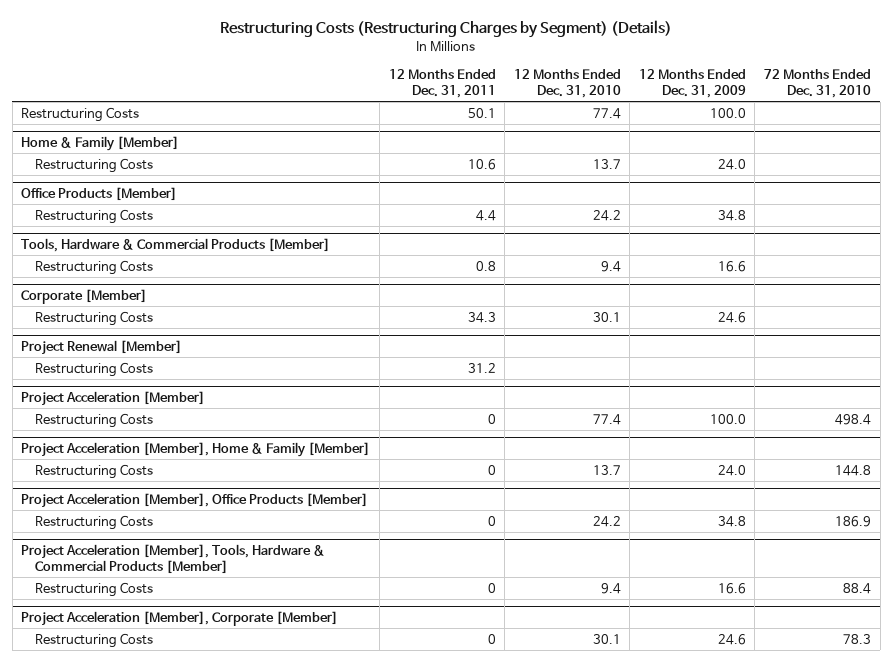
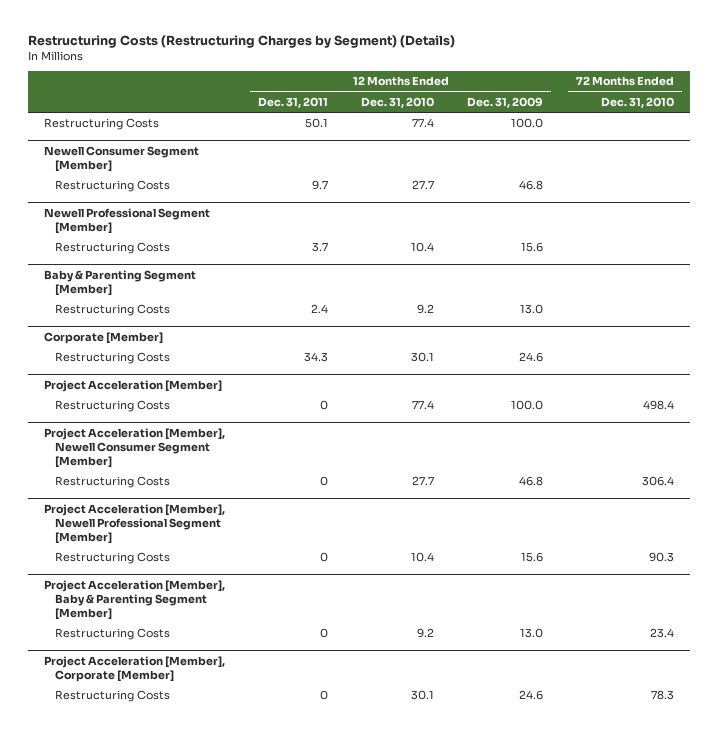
[21,136,180,152] Home & Family [Member] -> none
[21,187,178,202] Office Products [Member] -> none
[21,238,331,253] Tools, Hardware & Commercial Products [Member] -> none
none -> [44,146,200,172] Newell Consumer Segment [Member]
[467,158,496,170] 10.6 -> [312,180,329,191] 9.7
[592,158,621,169] 13.7 -> [412,180,435,190] 27.7
[717,158,746,170] 24.0 -> [519,180,544,191] 46.8
none -> [44,208,211,234] Newell Professional Segment [Member]
[475,209,496,221] 4.4 -> [312,242,329,253] 3.7
[592,209,621,221] 24.2 -> [411,242,435,253] 10.4
[717,209,746,221] 34.8 -> [521,242,544,253] 15.6
none -> [44,270,197,296] Baby & Parenting Segment [Member]
[475,260,496,271] 0.8 -> [311,304,329,314] 2.4
[600,260,621,272] 9.4 -> [417,304,435,315] 9.2
[717,260,746,272] 16.6 -> [520,304,544,315] 13.0
[21,340,183,356] Project Renewal [Member] -> none
[34,361,153,377] Restructuring Costs -> none
[21,442,371,458] Project Acceleration [Member], Home & Family [Member] -> none
[21,493,369,509] Project Acceleration [Member], Office Products [Member] -> none
[21,544,326,574] Project Acceleration [Member], Tools, Hardware & Commercial Products [Member] -> none
none -> [44,428,226,468] Project Acceleration [Member], Newell Consumer Segment [Member]
[592,464,621,475] 13.7 -> [412,476,435,486] 27.7
[717,464,746,476] 24.0 -> [519,476,544,487] 46.8
[835,464,872,476] 144.8 -> [642,476,675,487] 306.4
none -> [44,504,226,544] Project Acceleration [Member], Newell Professional Segment [Member]
[592,515,621,527] 24.2 -> [411,552,435,563] 10.4
[717,515,746,527] 34.8 -> [521,552,544,563] 15.6
[835,515,872,527] 186.9 -> [649,552,675,563] 90.3
none -> [44,580,226,620] Project Acceleration [Member], Baby & Parenting Segment [Member]
[600,582,621,594] 9.4 -> [417,628,435,639] 9.2
[717,582,746,594] 16.6 -> [520,628,544,639] 13.0
[843,582,872,594] 88.4 -> [650,628,675,639] 23.4

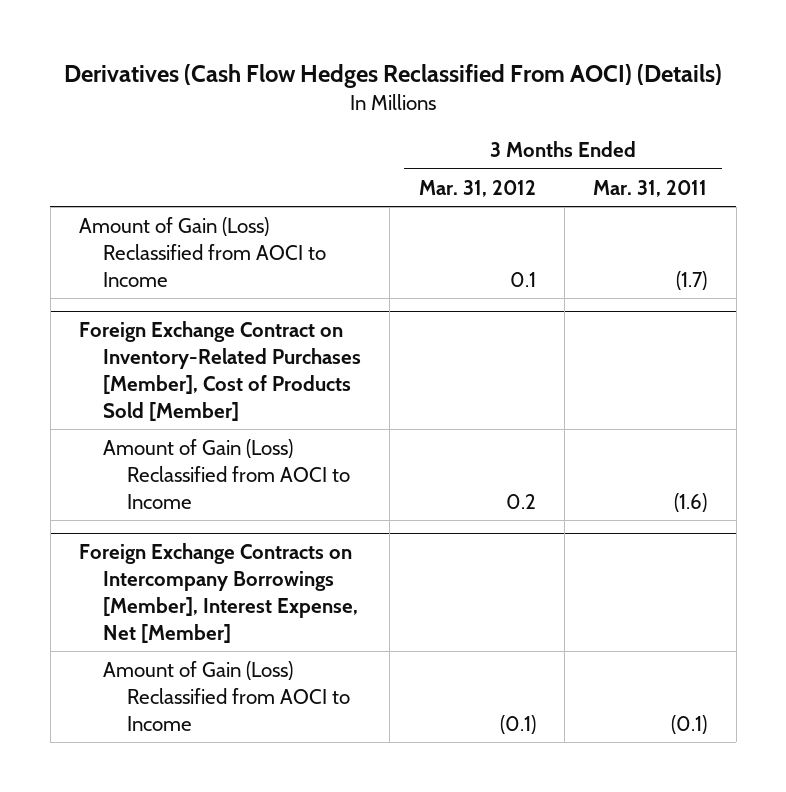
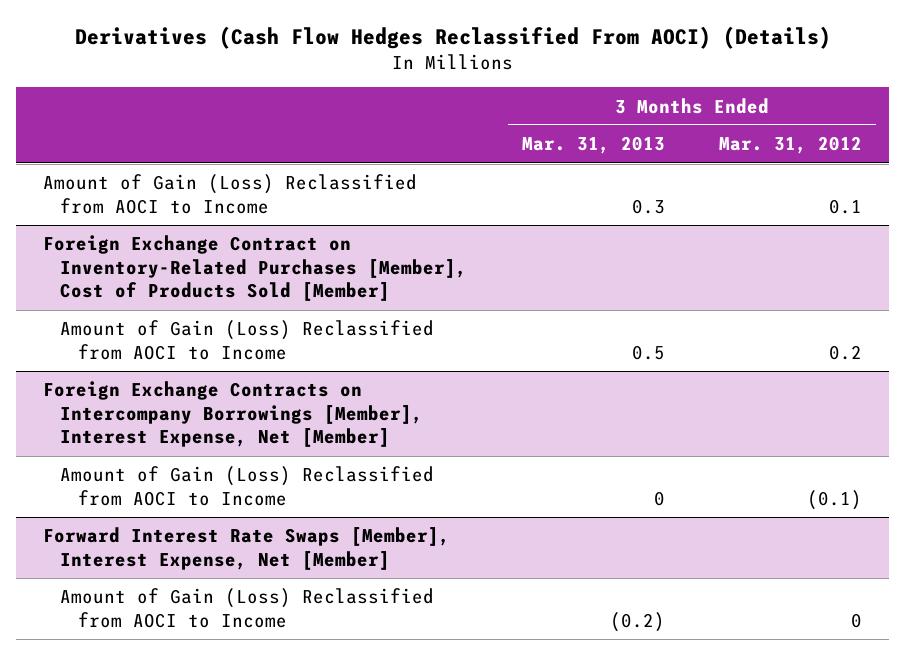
[593,179,708,197] Mar. 31, 2011 -> none
none -> [521,136,665,155] Mar. 31, 2013
none -> [42,527,450,570] Forward Interest Rate Swaps [Member], Interest Expense, Net [Member]
none -> [60,588,435,628] Amount of Gain (Loss) Reclassified from AOCI to Income

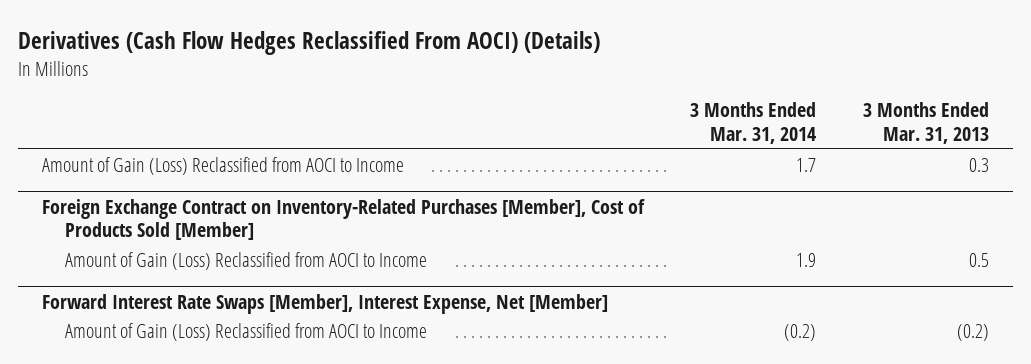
[719,136,863,155] Mar. 31, 2012 -> none
none -> [690,101,817,144] 3 Months Ended Mar. 31, 2014
[42,381,424,448] Foreign Exchange Contracts on Intercompany Borrowings [Member], Interest Expense, Net [Member] -> none
[60,466,435,506] Amount of Gain (Loss) Reclassified from AOCI to Income -> none

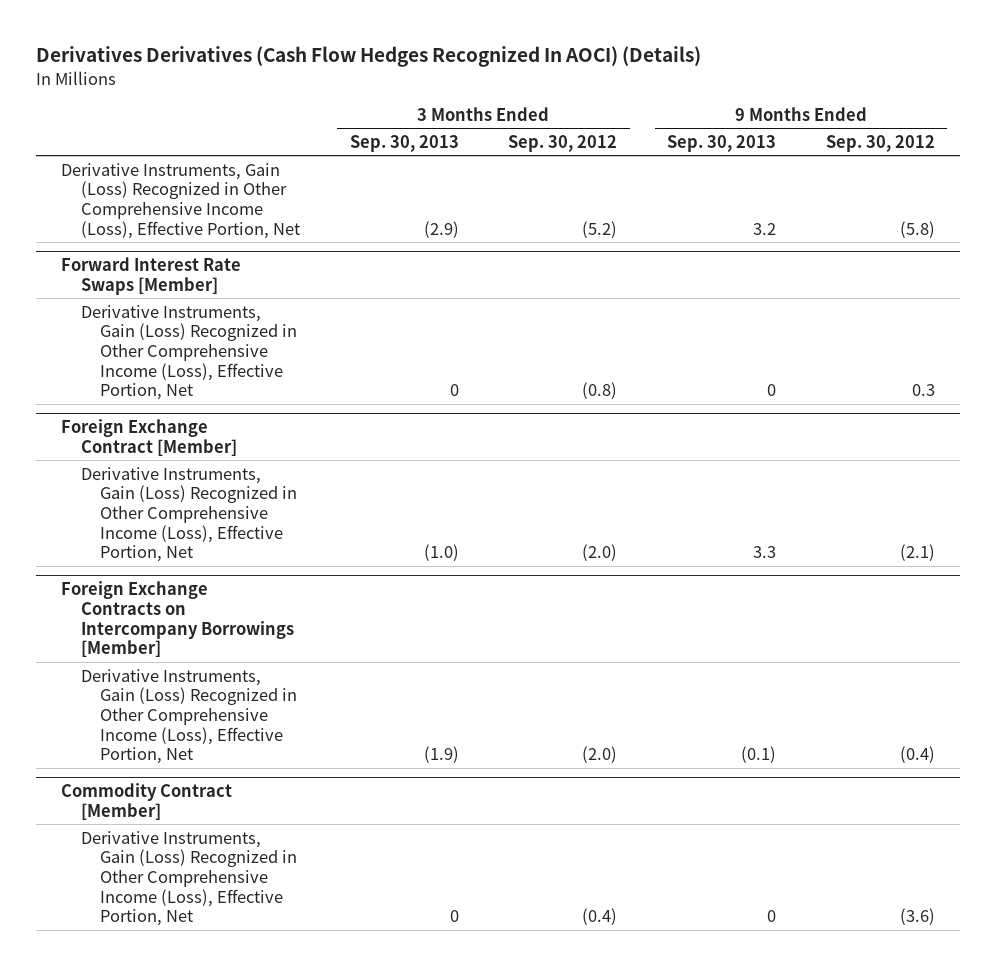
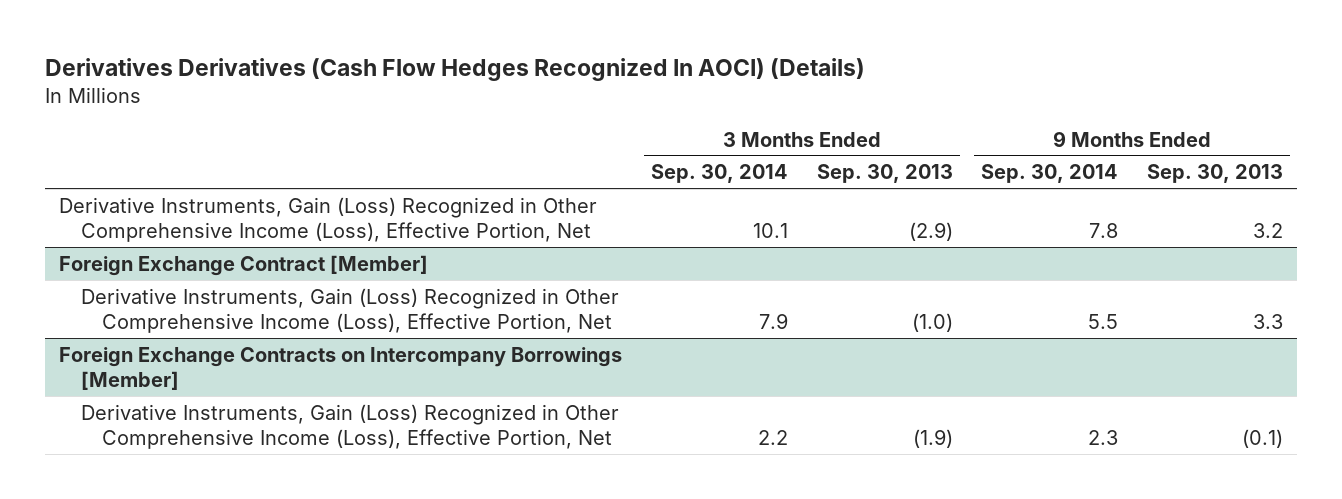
[508,135,618,153] Sep. 30, 2012 -> none
[825,135,935,153] Sep. 30, 2012 -> none
none -> [651,164,789,184] Sep. 30, 2014
none -> [981,164,1119,184] Sep. 30, 2014
[61,257,242,296] Forward Interest Rate Swaps [Member] -> none
[80,304,298,401] Derivative Instruments, Gain (Loss) Recognized in Other Comprehensive Income (Loss), Effective Portion, Net -> none
[61,783,233,821] Commodity Contract [Member] -> none
[80,830,298,927] Derivative Instruments, Gain (Loss) Recognized in Other Comprehensive Income (Loss), Effective Portion, Net -> none

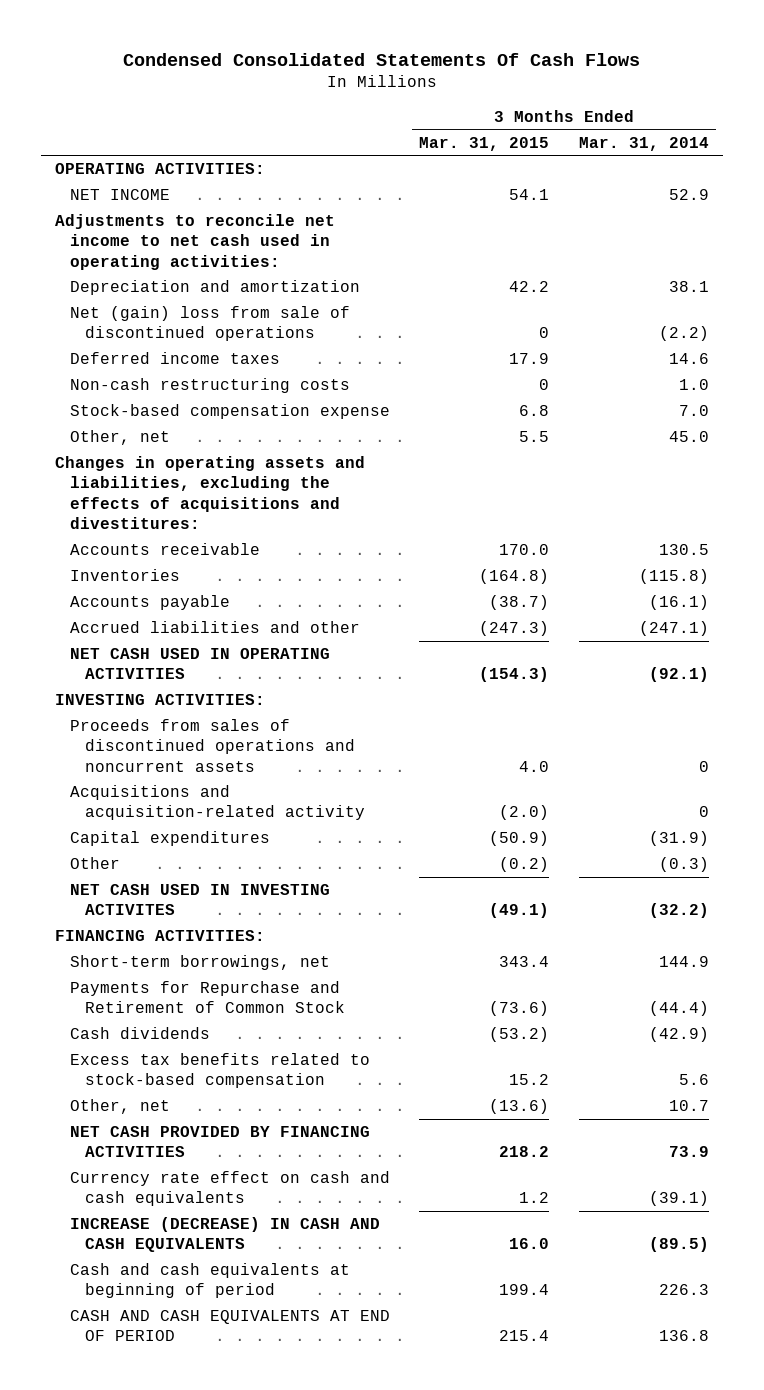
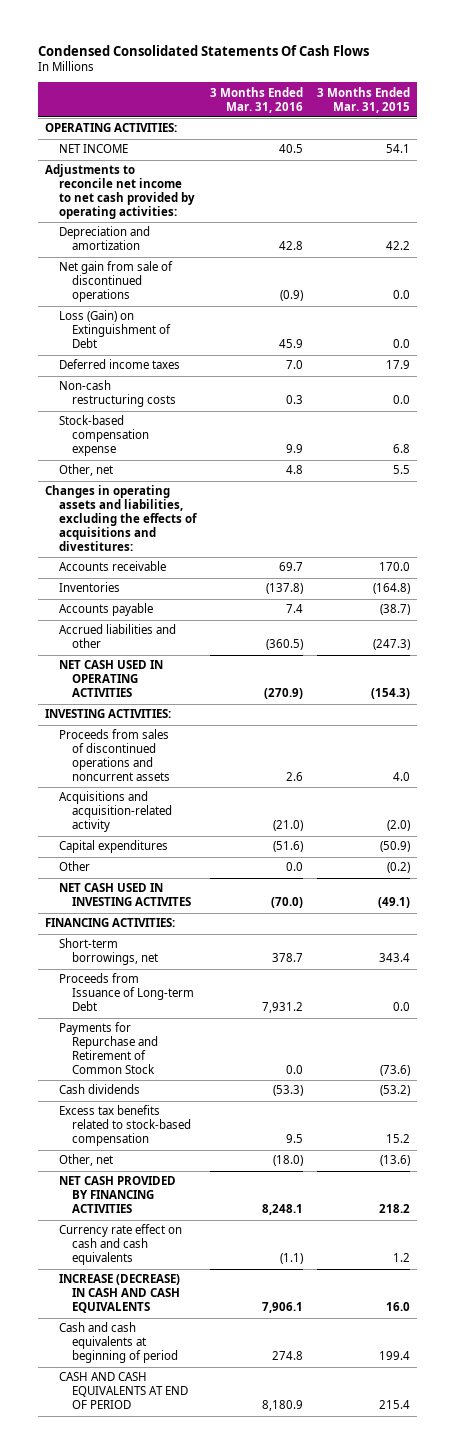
[578,136,709,151] Mar. 31, 2014 -> none
none -> [209,86,303,113] 3 Months Ended Mar. 31, 2016
[55,214,336,270] Adjustments to reconcile net income to net cash used in operating activities: -> [45,164,195,220] Adjustments to reconcile net income to net cash provided by operating activities:
[70,306,351,342] Net (gain) loss from sale of discontinued operations -> [58,261,173,303] Net gain from sale of discontinued operations
[539,327,550,339] 0 -> [393,290,411,300] 0.0
none -> [58,310,172,349] Loss (Gain) on Extinguishment of Debt
[539,379,550,391] 0 -> [393,395,411,405] 0.0
none -> [58,973,195,1012] Proceeds from Issuance of Long-term Debt

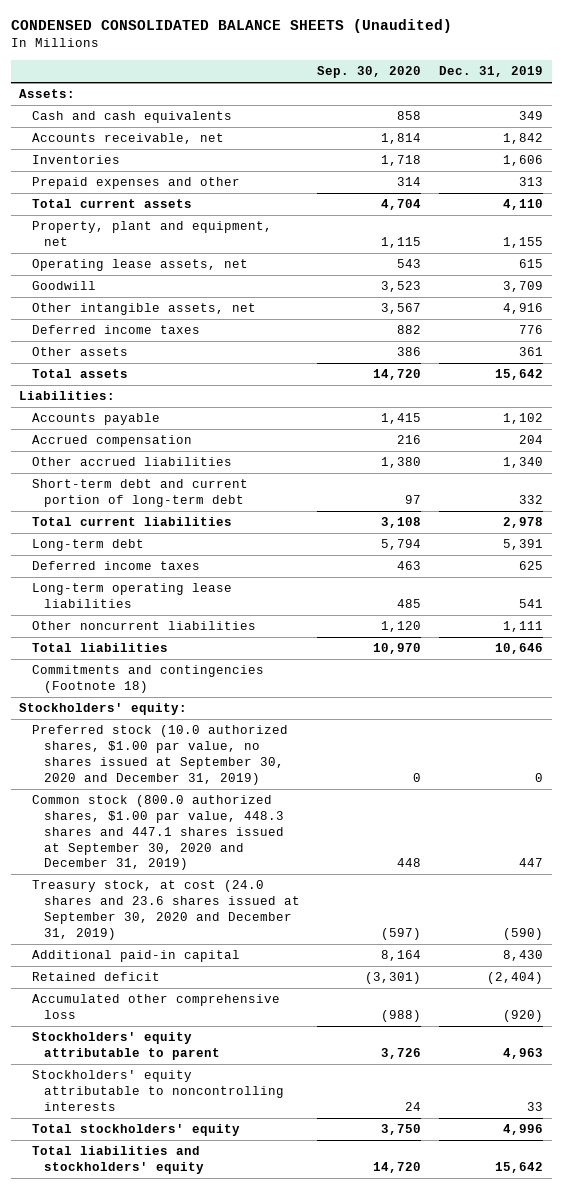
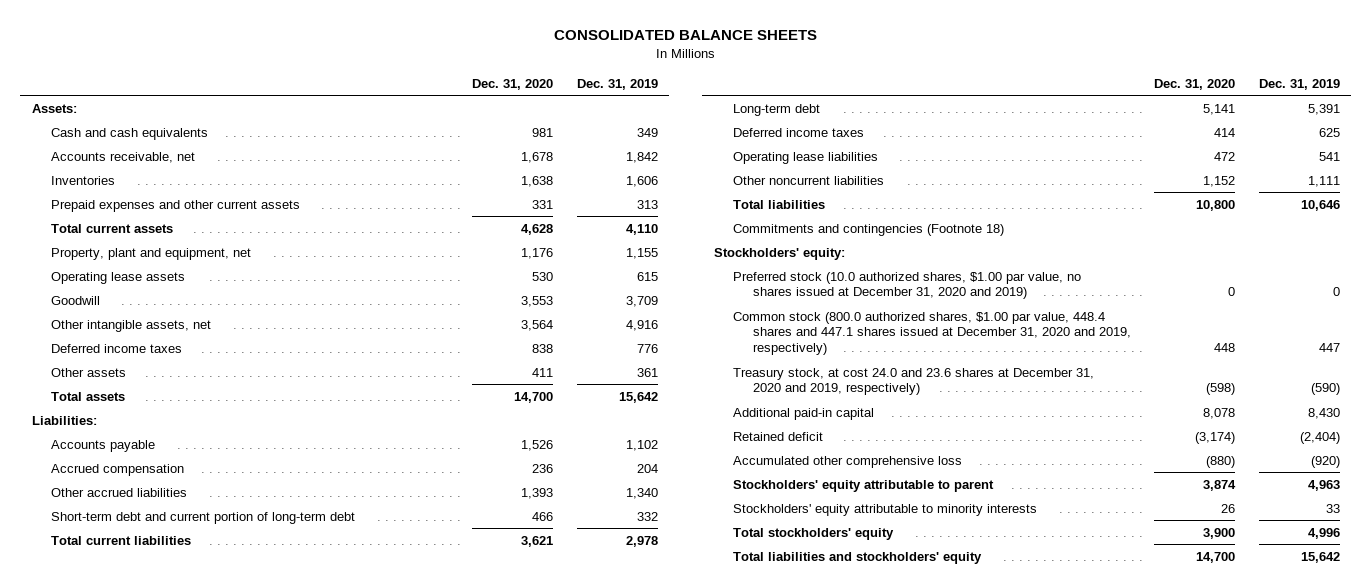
[10,19,452,34] CONDENSED CONSOLIDATED BALANCE SHEETS (Unaudited) -> [553,30,817,41] CONSOLIDATED BALANCE SHEETS
[317,66,422,79] Sep. 30, 2020 -> none
none -> [472,78,554,90] Dec. 31, 2020
[31,177,240,190] Prepaid expenses and other -> [51,199,301,212] Prepaid expenses and other current assets
[31,259,248,272] Operating lease assets, net -> [51,271,186,284] Operating lease assets
[31,583,232,609] Long-term operating lease liabilities -> [733,151,879,164] Operating lease liabilities
[31,725,288,785] Preferred stock (10.0 authorized shares, $1.00 par value, no shares issued at September 30, 2020 and December 31, 2019) -> [733,271,1082,300] Preferred stock (10.0 authorized shares, $1.00 par value, no shares issued at December 31, 2020 and 2019)
[31,795,284,871] Common stock (800.0 authorized shares, $1.00 par value, 448.3 shares and 447.1 shares issued at September 30, 2020 and December 31, 2019) -> [733,311,1132,356] Common stock (800.0 authorized shares, $1.00 par value, 448.4 shares and 447.1 shares issued at December 31, 2020 and 2019, respectively)
[31,880,300,940] Treasury stock, at cost (24.0 shares and 23.6 shares issued at September 30, 2020 and December 31, 2019) -> [733,367,1095,396] Treasury stock, at cost 24.0 and 23.6 shares at December 31, 2020 and 2019, respectively)
[31,1070,284,1111] Stockholders' equity attributable to noncontrolling interests -> [733,503,1038,516] Stockholders' equity attributable to minority interests

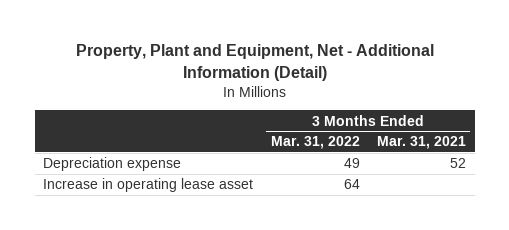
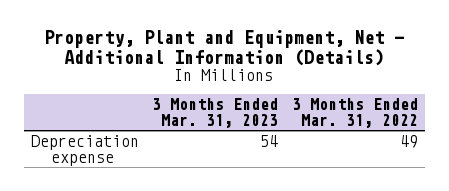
[75,44,434,81] Property, Plant and Equipment, Net - Additional Information (Detail) -> [44,29,405,66] Property, Plant and Equipment, Net - Additional Information (Details)
[377,136,467,150] Mar. 31, 2021 -> none
none -> [152,98,279,129] 3 Months Ended Mar. 31, 2023
[43,178,254,193] Increase in operating lease asset -> none

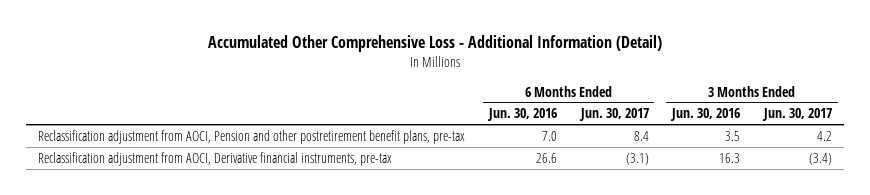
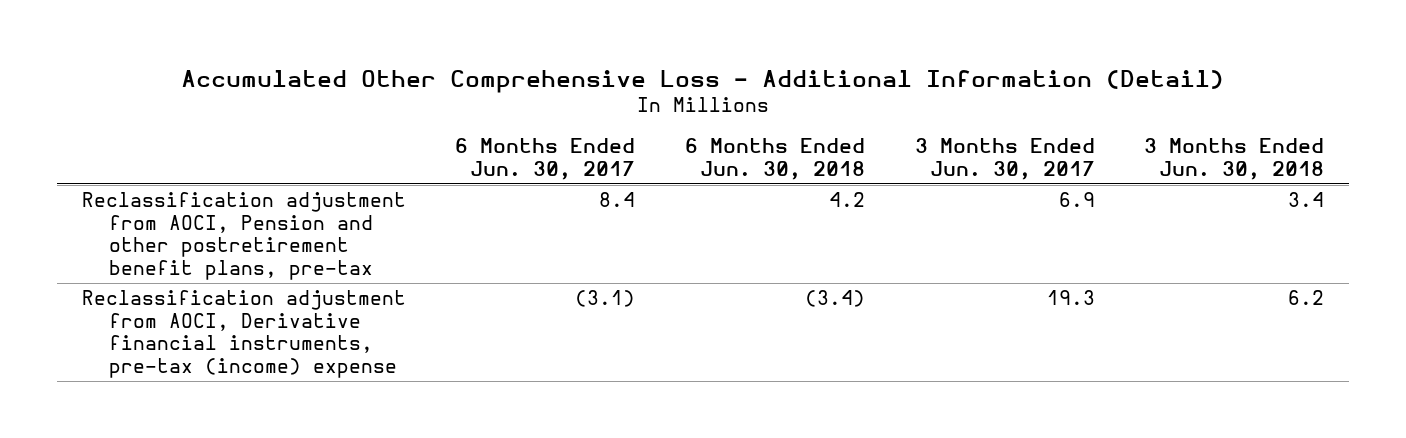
[486,108,557,122] Jun. 30, 2016 -> none
[670,108,741,122] Jun. 30, 2016 -> none
none -> [684,138,865,180] 6 Months Ended Jun. 30, 2018
none -> [1144,138,1325,180] 3 Months Ended Jun. 30, 2018
[817,130,833,141] 4.2 -> [1058,192,1095,208] 6.9
[37,151,392,166] Reclassification adjustment from AOCI, Derivative financial instruments, pre-tax -> [81,290,406,379] Reclassification adjustment from AOCI, Derivative financial instruments, pre-tax (income) expense
[809,152,833,165] (3.4) -> [1046,290,1095,306] 19.3

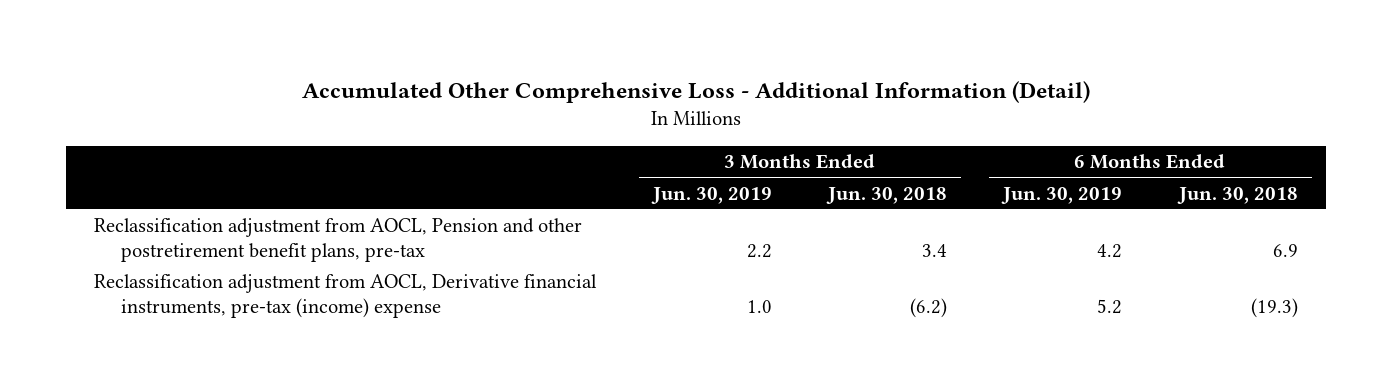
[455,138,636,180] 6 Months Ended Jun. 30, 2017 -> none
[914,138,1095,180] 3 Months Ended Jun. 30, 2017 -> none
none -> [650,186,772,204] Jun. 30, 2019
none -> [1001,186,1123,204] Jun. 30, 2019
[81,192,406,281] Reclassification adjustment from AOCI, Pension and other postretirement benefit plans, pre-tax -> [94,218,583,262] Reclassification adjustment from AOCL, Pension and other postretirement benefit plans, pre-tax
[828,192,865,208] 4.2 -> [1272,243,1298,257] 6.9
[81,290,406,379] Reclassification adjustment from AOCI, Derivative financial instruments, pre-tax (income) expense -> [94,274,598,318] Reclassification adjustment from AOCL, Derivative financial instruments, pre-tax (income) expense
[804,290,865,308] (3.4) -> [1250,297,1298,318] (19.3)
[1288,290,1325,306] 6.2 -> [909,297,947,318] (6.2)

